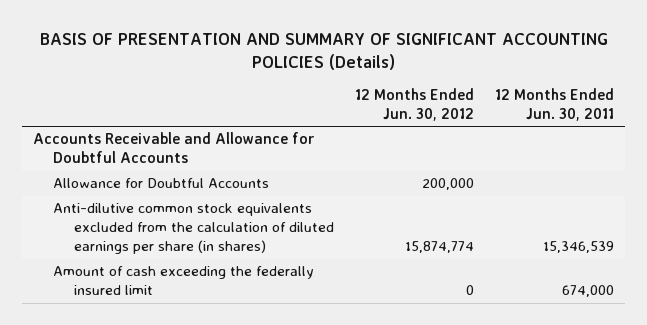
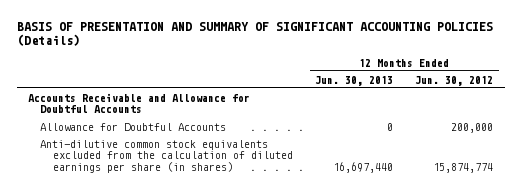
[495,88,615,122] 12 Months Ended Jun. 30, 2011 -> none
none -> [315,75,394,86] Jun. 30, 2013
[53,266,315,296] Amount of cash exceeding the federally insured limit -> none

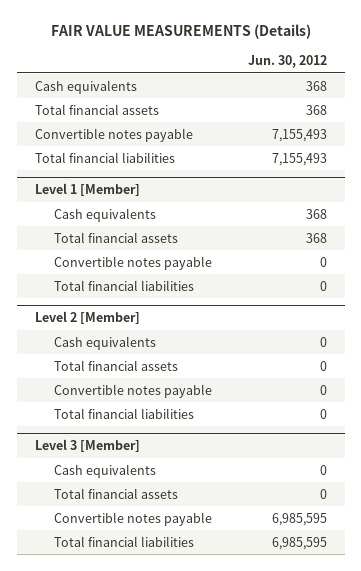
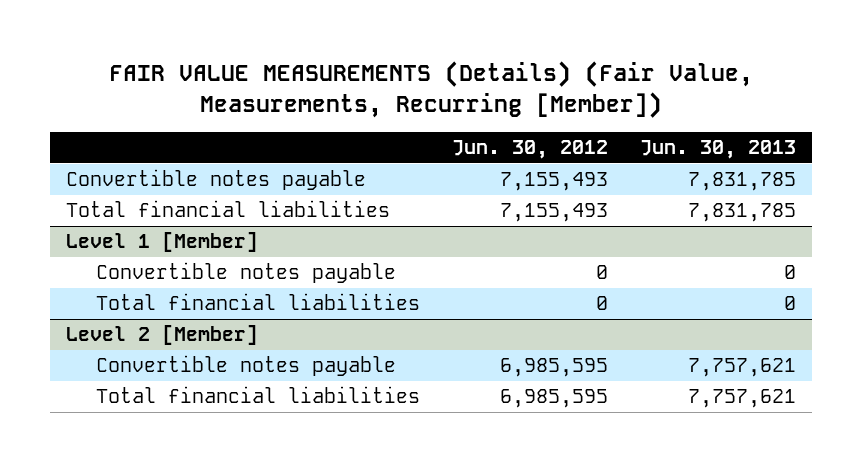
[50,23,311,39] FAIR VALUE MEASUREMENTS (Details) -> [109,61,754,119] FAIR VALUE MEASUREMENTS (Details) (Fair Value, Measurements, Recurring [Member])
none -> [640,140,797,160] Jun. 30, 2013
[34,79,137,94] Cash equivalents -> none
[34,103,159,115] Total financial assets -> none
[53,207,156,222] Cash equivalents -> none
[53,231,178,243] Total financial assets -> none
[53,335,156,350] Cash equivalents -> none
[53,359,178,371] Total financial assets -> none
[53,383,212,398] Convertible notes payable -> none
[53,407,194,419] Total financial liabilities -> none
[34,439,140,453] Level 3 [Member] -> none
[53,463,156,478] Cash equivalents -> none
[53,487,178,499] Total financial assets -> none

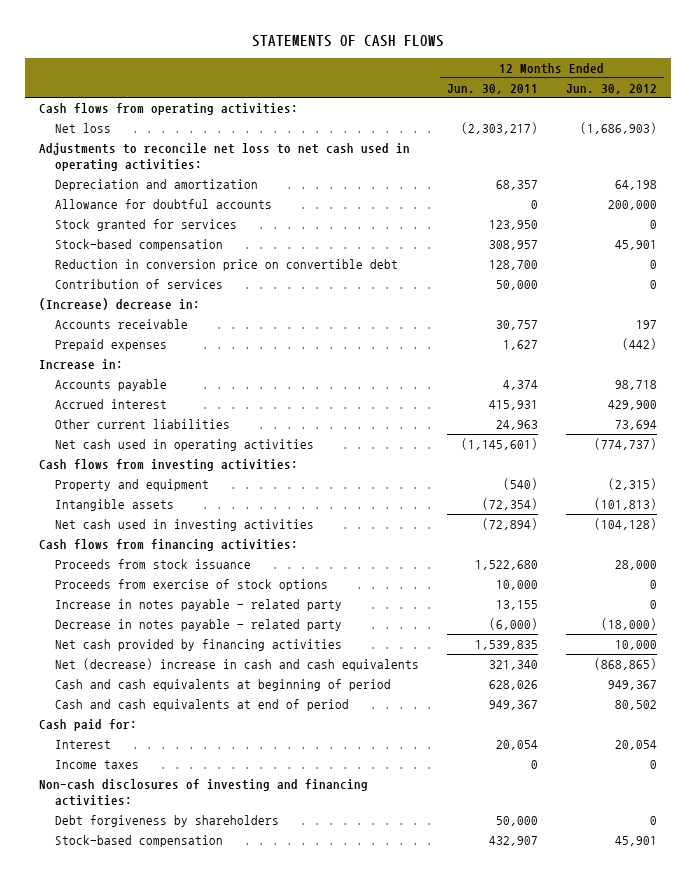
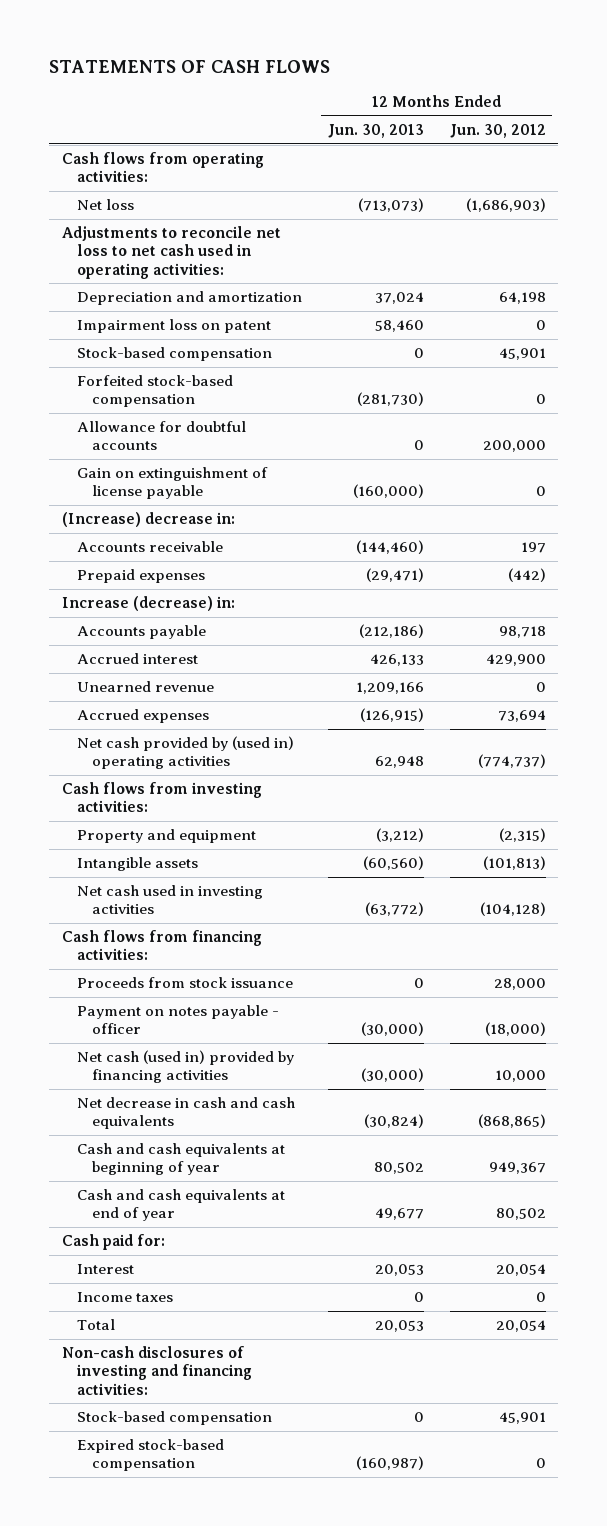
[446,83,538,94] Jun. 30, 2011 -> none
none -> [327,124,424,139] Jun. 30, 2013
[54,219,237,232] Stock granted for services -> none
none -> [77,319,272,334] Impairment loss on patent
[54,259,398,272] Reduction in conversion price on convertible debt -> none
[54,279,223,290] Contribution of services -> none
none -> [77,375,234,408] Forfeited stock-based compensation
[54,199,272,210] Allowance for doubtful accounts -> [77,421,247,451] Allowance for doubtful accounts
none -> [77,467,269,500] Gain on extinguishment of license payable
[39,359,124,370] Increase in: -> [61,596,235,612] Increase (decrease) in:
none -> [77,681,215,693] Unearned revenue
[54,419,230,430] Other current liabilities -> [77,709,210,724] Accrued expenses
[54,439,314,452] Net cash used in operating activities -> [77,736,295,770] Net cash provided by (used in) operating activities
[54,579,328,592] Proceeds from exercise of stock options -> none
[54,599,342,612] Increase in notes payable - related party -> none
[54,619,342,632] Decrease in notes payable - related party -> [77,1005,280,1035] Payment on notes payable - officer
[54,639,342,652] Net cash provided by financing activities -> [77,1050,295,1084] Net cash (used in) provided by financing activities
[54,658,419,672] Net (decrease) increase in cash and cash equivalents -> [77,1097,296,1130] Net decrease in cash and cash equivalents
[54,679,391,692] Cash and cash equivalents at beginning of period -> [77,1143,286,1176] Cash and cash equivalents at beginning of year
[54,699,349,712] Cash and cash equivalents at end of period -> [77,1189,286,1222] Cash and cash equivalents at end of year
none -> [77,1319,116,1331] Total
[54,815,279,828] Debt forgiveness by shareholders -> none
none -> [77,1439,225,1472] Expired stock-based compensation

